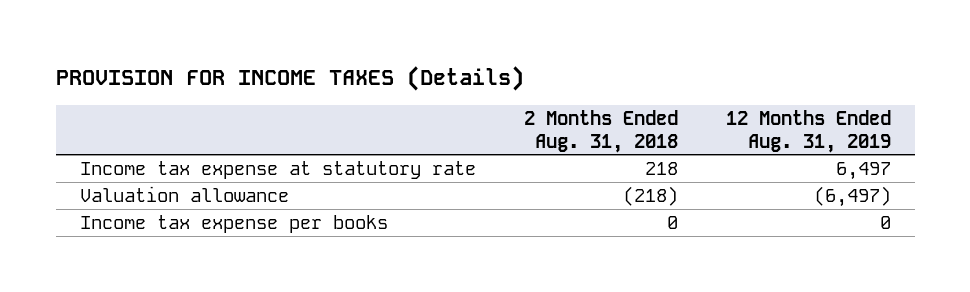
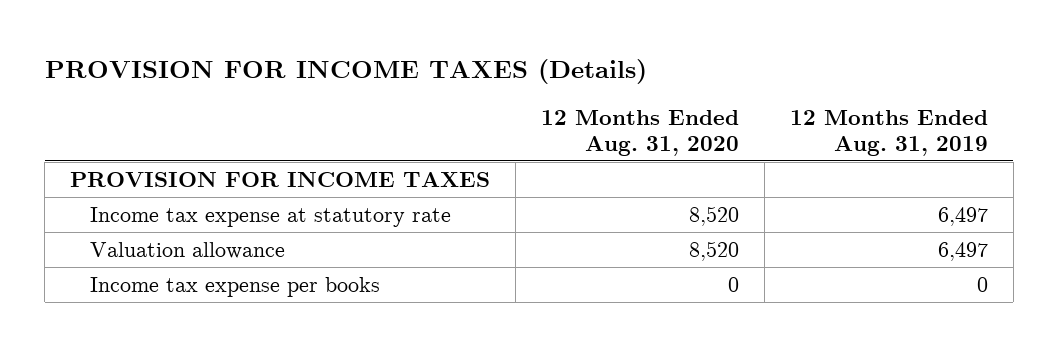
[523,109,678,153] 2 Months Ended Aug. 31, 2018 -> none
none -> [541,109,740,156] 12 Months Ended Aug. 31, 2020
none -> [70,171,491,187] PROVISION FOR INCOME TAXES
[813,186,891,208] (6,497) -> [937,241,988,261] 6,497

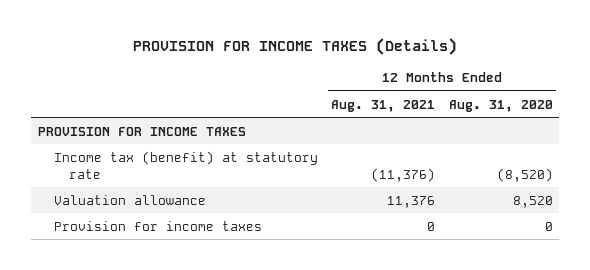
[789,109,988,156] 12 Months Ended Aug. 31, 2019 -> none
none -> [331,99,436,112] Aug. 31, 2021
[89,206,451,227] Income tax expense at statutory rate -> [53,150,318,179] Income tax (benefit) at statutory rate
[689,205,740,226] 8,520 -> [496,167,553,182] (8,520)
[89,276,380,297] Income tax expense per books -> [53,220,262,231] Provision for income taxes

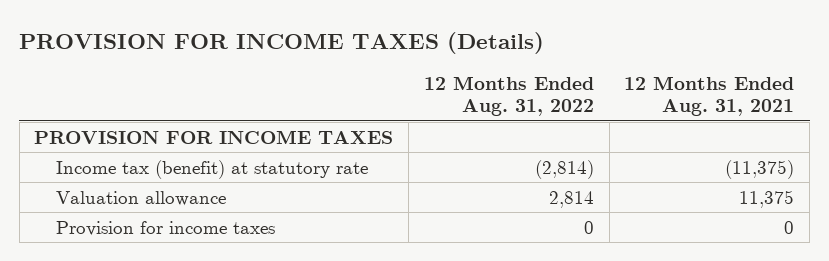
[448,99,553,112] Aug. 31, 2020 -> none
none -> [423,75,594,116] 12 Months Ended Aug. 31, 2022
[371,167,436,182] (11,376) -> [725,159,795,179] (11,375)
[387,195,436,208] 11,376 -> [739,189,795,208] 11,375

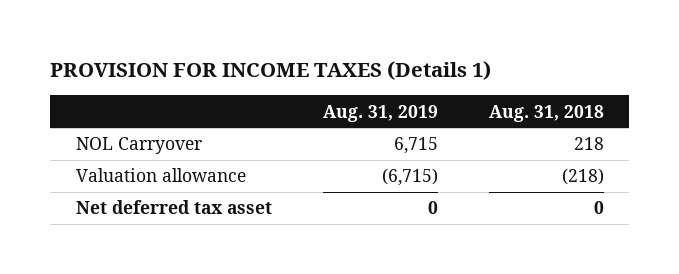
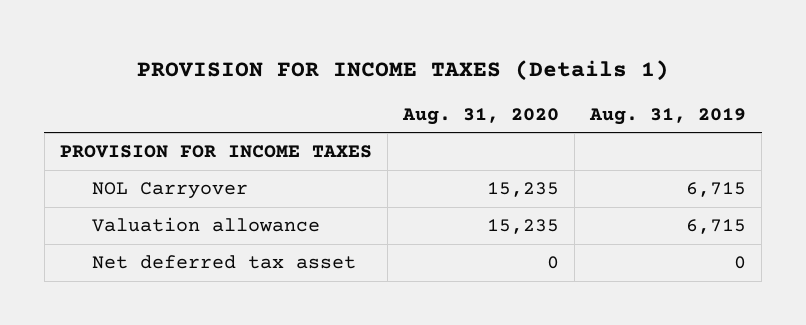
[488,104,604,122] Aug. 31, 2018 -> none
none -> [402,107,560,125] Aug. 31, 2020
none -> [59,145,372,159] PROVISION FOR INCOME TAXES
[381,168,438,187] (6,715) -> [686,219,747,235] 6,715

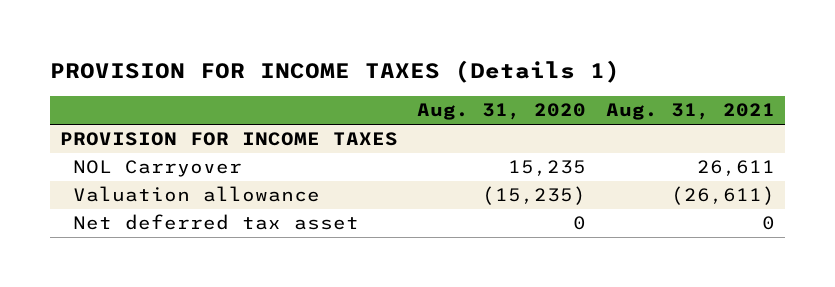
[589,107,747,125] Aug. 31, 2019 -> none
none -> [606,103,776,121] Aug. 31, 2021
[487,219,560,235] 15,235 -> [482,186,587,206] (15,235)

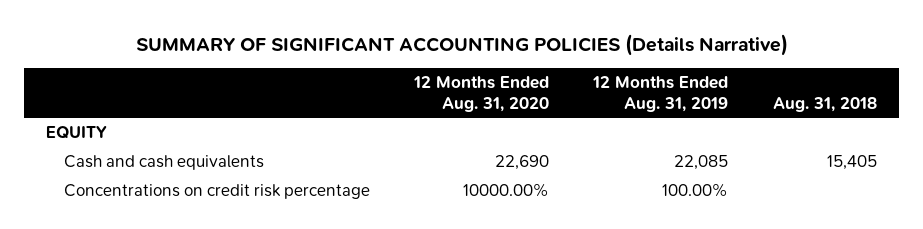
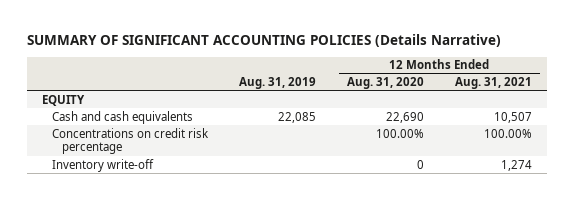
[592,76,729,112] 12 Months Ended Aug. 31, 2019 -> none
[772,96,877,112] Aug. 31, 2018 -> none
none -> [239,77,317,90] Aug. 31, 2019
none -> [454,77,532,90] Aug. 31, 2021
[463,183,550,198] 10000.00% -> [376,128,425,138] 100.00%
none -> [52,158,155,172] Inventory write-off

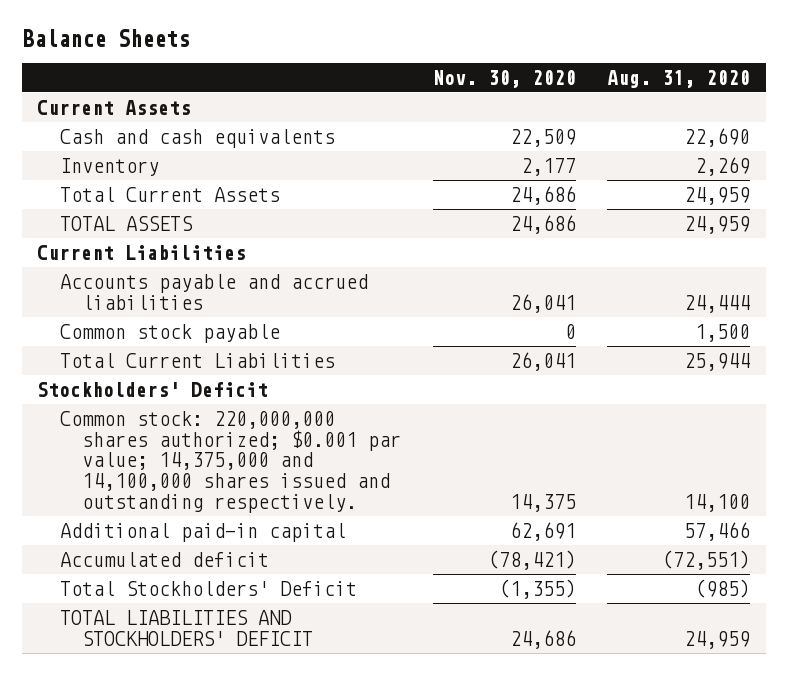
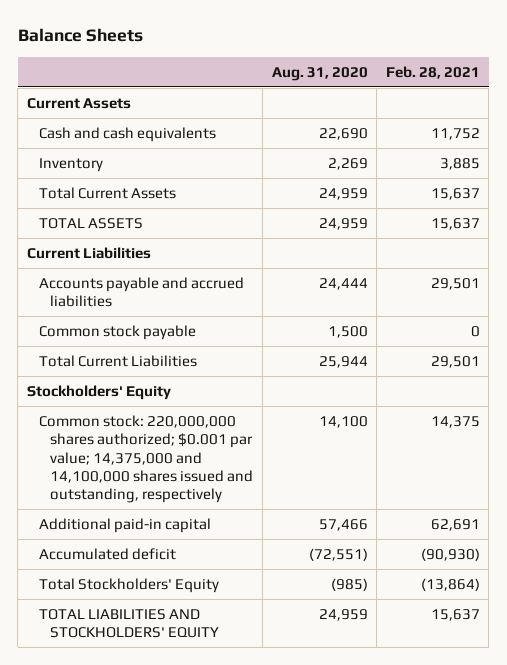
[432,69,576,88] Nov. 30, 2020 -> none
none -> [385,65,480,79] Feb. 28, 2021
[37,382,269,398] Stockholders' Deficit -> [26,384,171,400] Stockholders' Equity
[59,411,402,513] Common stock: 220,000,000 shares authorized; $0.001 par value; 14,375,000 and 14,100,000 shares issued and outstanding respectively. -> [38,414,254,504] Common stock: 220,000,000 shares authorized; $0.001 par value; 14,375,000 and 14,100,000 shares issued and outstanding, respectively
[59,581,357,597] Total Stockholders' Deficit -> [38,577,219,593] Total Stockholders' Equity
[59,610,314,646] TOTAL LIABILITIES AND STOCKHOLDERS' DEFICIT -> [38,608,220,639] TOTAL LIABILITIES AND STOCKHOLDERS' EQUITY

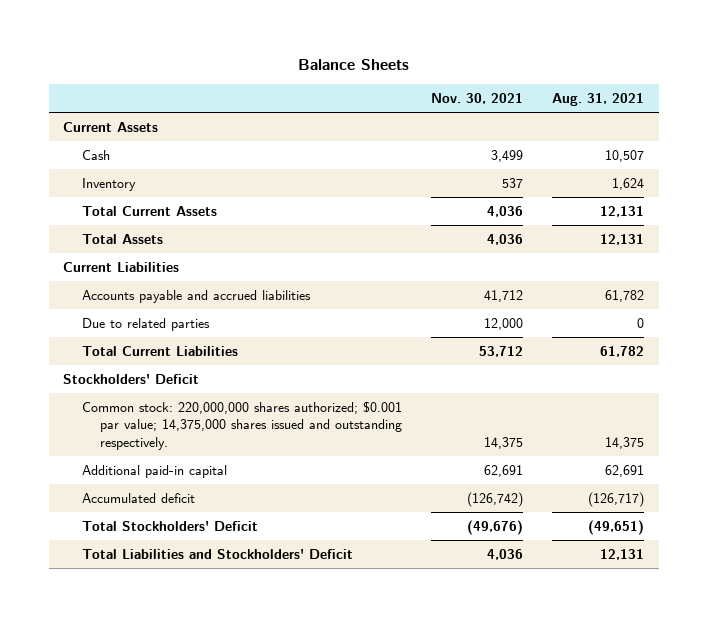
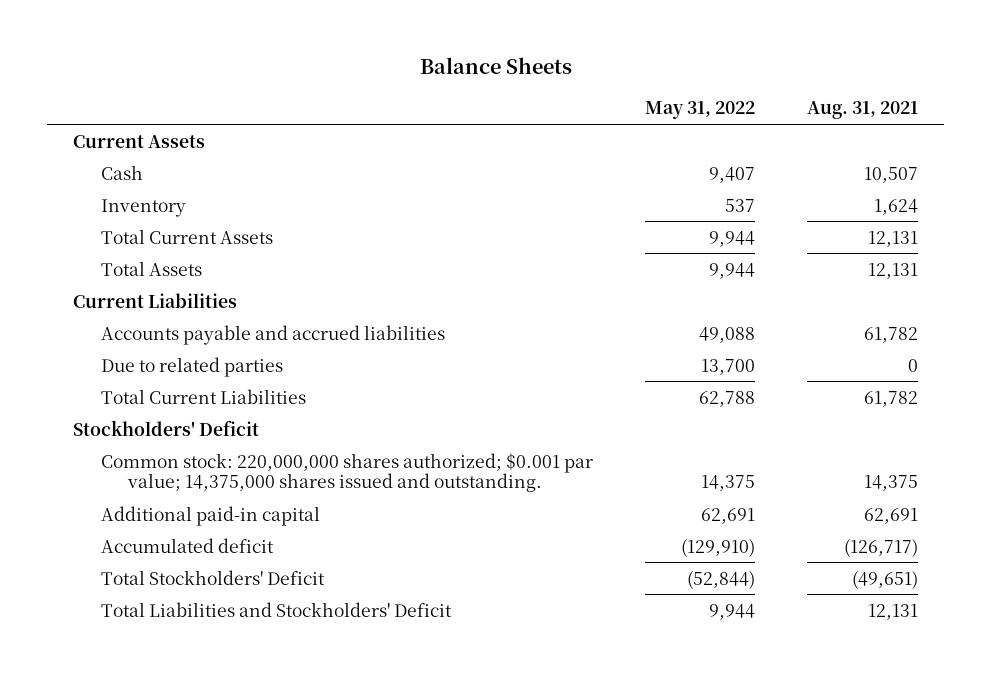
[431,92,524,104] Nov. 30, 2021 -> none
none -> [644,101,755,120] May 31, 2022
[81,400,403,450] Common stock: 220,000,000 shares authorized; $0.001 par value; 14,375,000 shares issued and outstanding respectively. -> [100,452,593,492] Common stock: 220,000,000 shares authorized; $0.001 par value; 14,375,000 shares issued and outstanding.

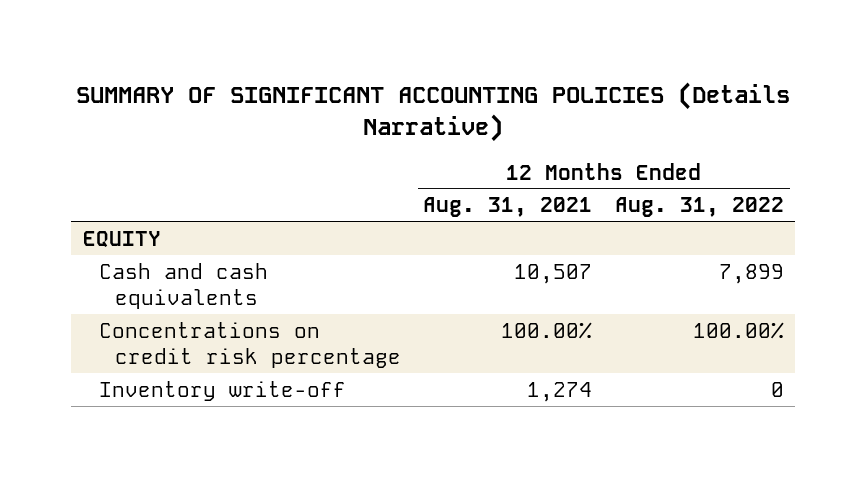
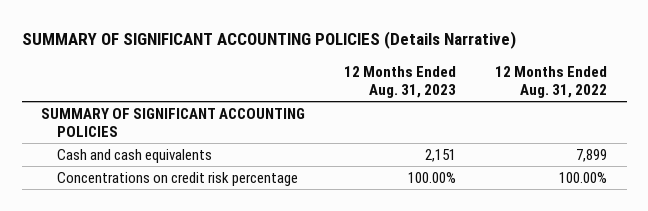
[423,197,593,218] Aug. 31, 2021 -> none
none -> [344,65,457,99] 12 Months Ended Aug. 31, 2023
[82,230,161,248] EQUITY -> none
none -> [41,107,306,138] SUMMARY OF SIGNIFICANT ACCOUNTING POLICIES
[98,380,346,401] Inventory write-off -> none

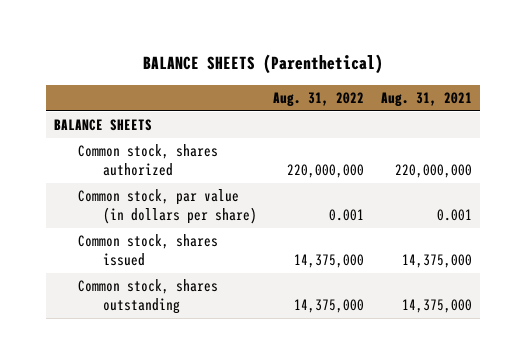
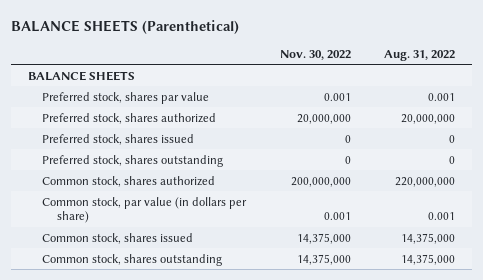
[380,91,472,107] Aug. 31, 2021 -> none
none -> [279,49,351,60] Nov. 30, 2022
none -> [42,91,210,104] Preferred stock, shares par value
none -> [42,112,217,124] Preferred stock, shares authorized
none -> [42,133,195,145] Preferred stock, shares issued
none -> [42,154,224,167] Preferred stock, shares outstanding

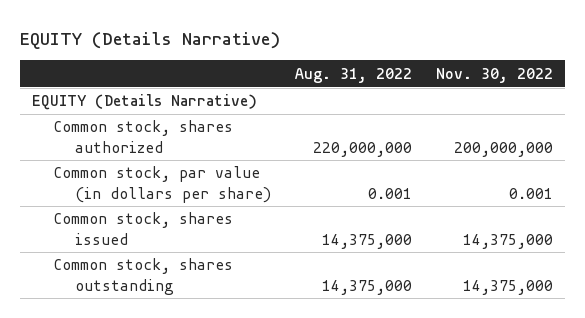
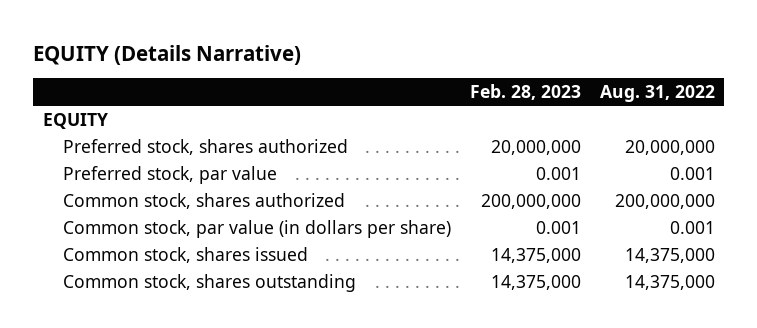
[435,67,553,83] Nov. 30, 2022 -> none
none -> [469,84,581,101] Feb. 28, 2023
[32,94,258,111] EQUITY (Details Narrative) -> none
none -> [42,112,108,129] EQUITY
none -> [62,138,348,155] Preferred stock, shares authorized
none -> [62,165,277,184] Preferred stock, par value
[312,141,412,157] 220,000,000 -> [614,193,715,209] 200,000,000

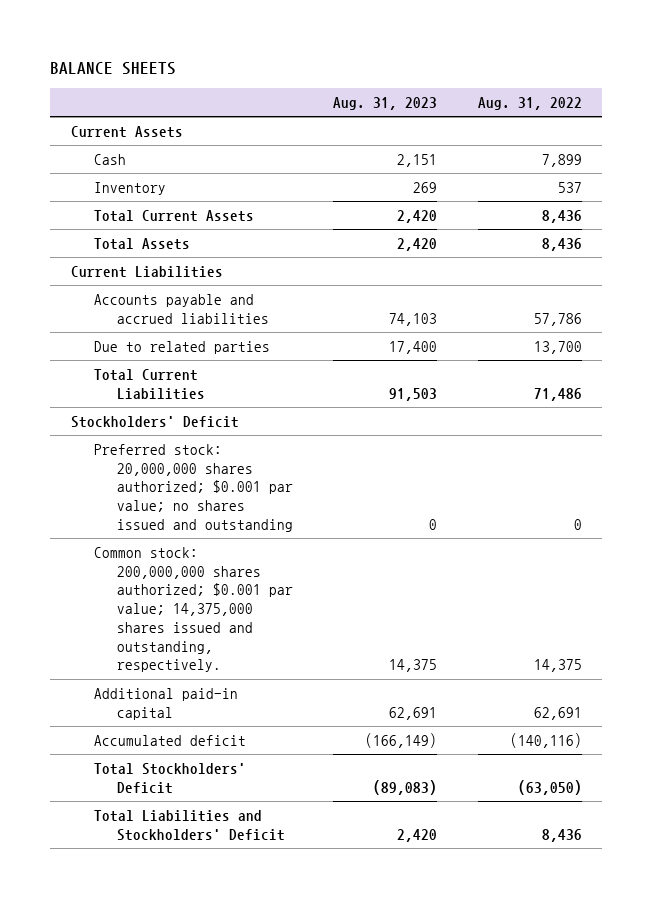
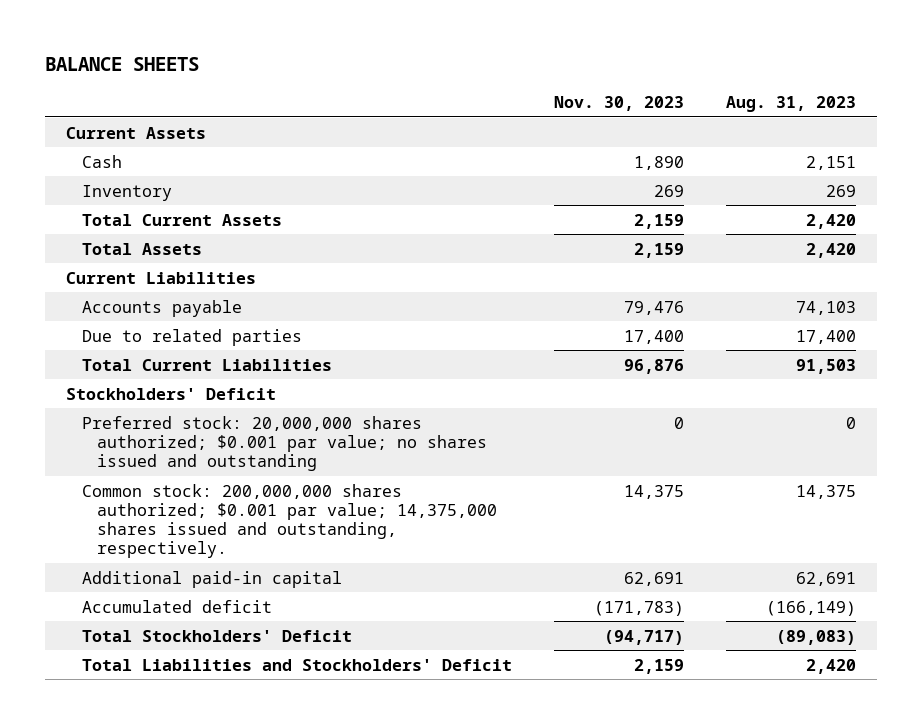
[478,96,583,110] Aug. 31, 2022 -> none
none -> [553,96,684,112] Nov. 30, 2023
[93,293,269,324] Accounts payable and accrued liabilities -> [81,299,242,317] Accounts payable

